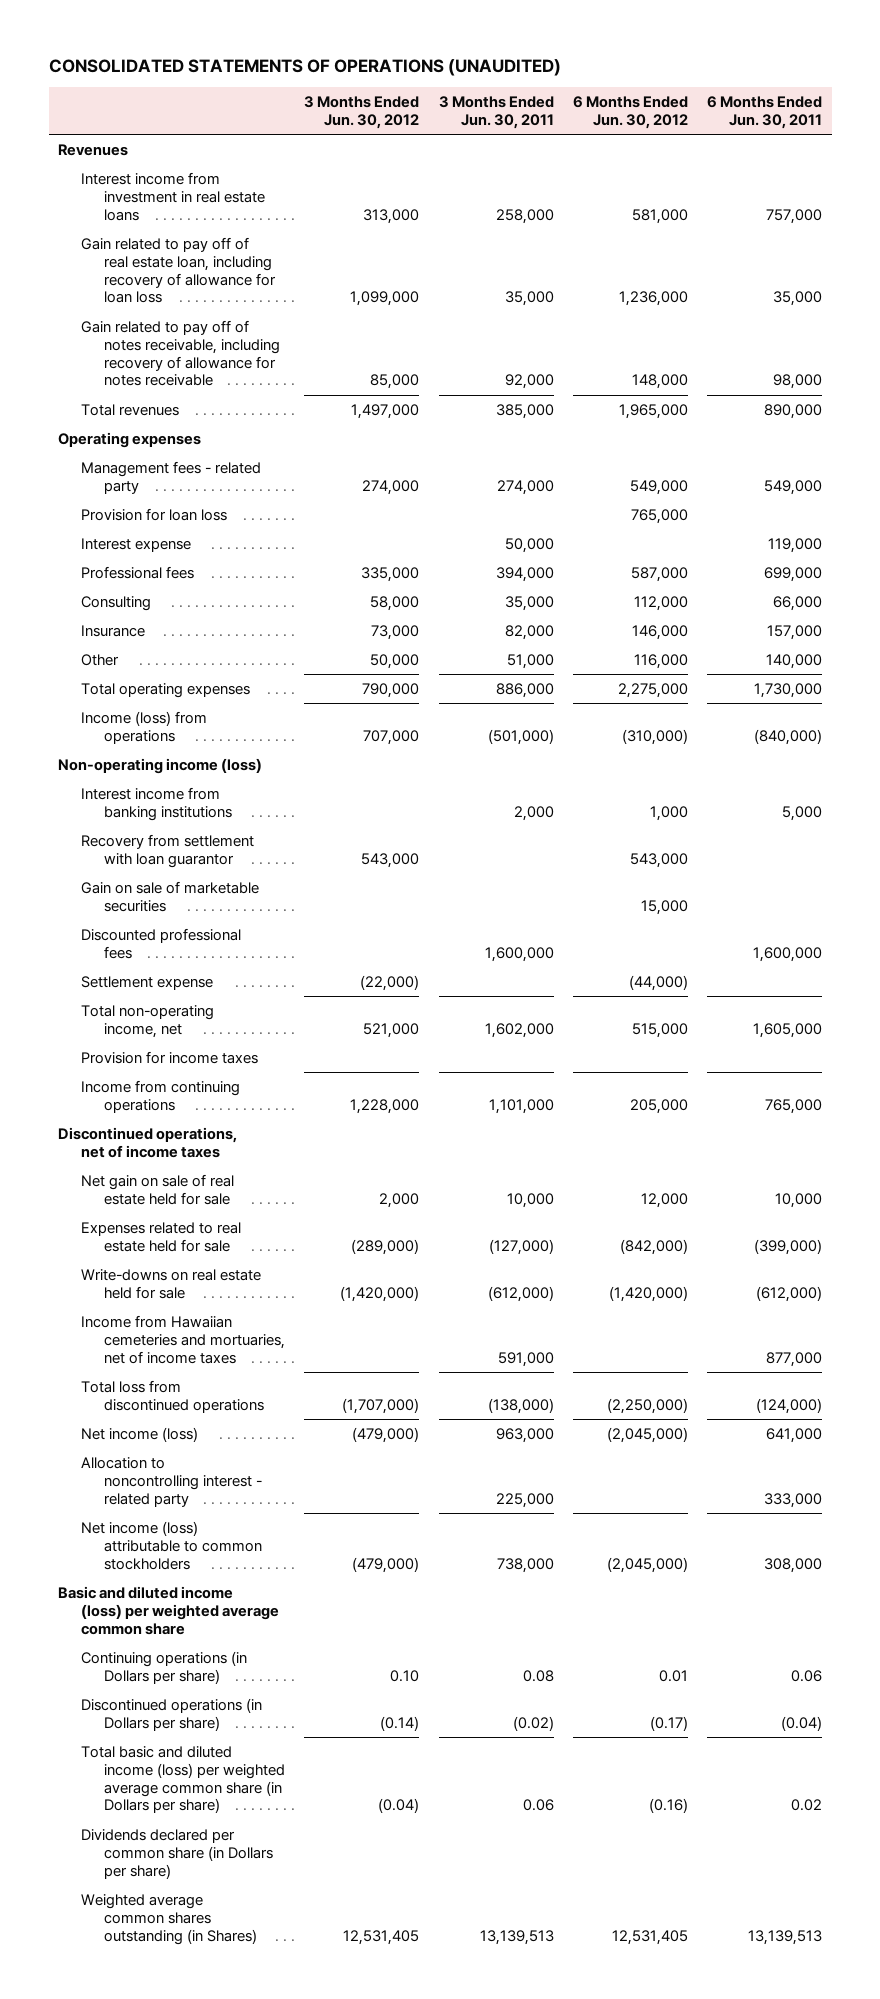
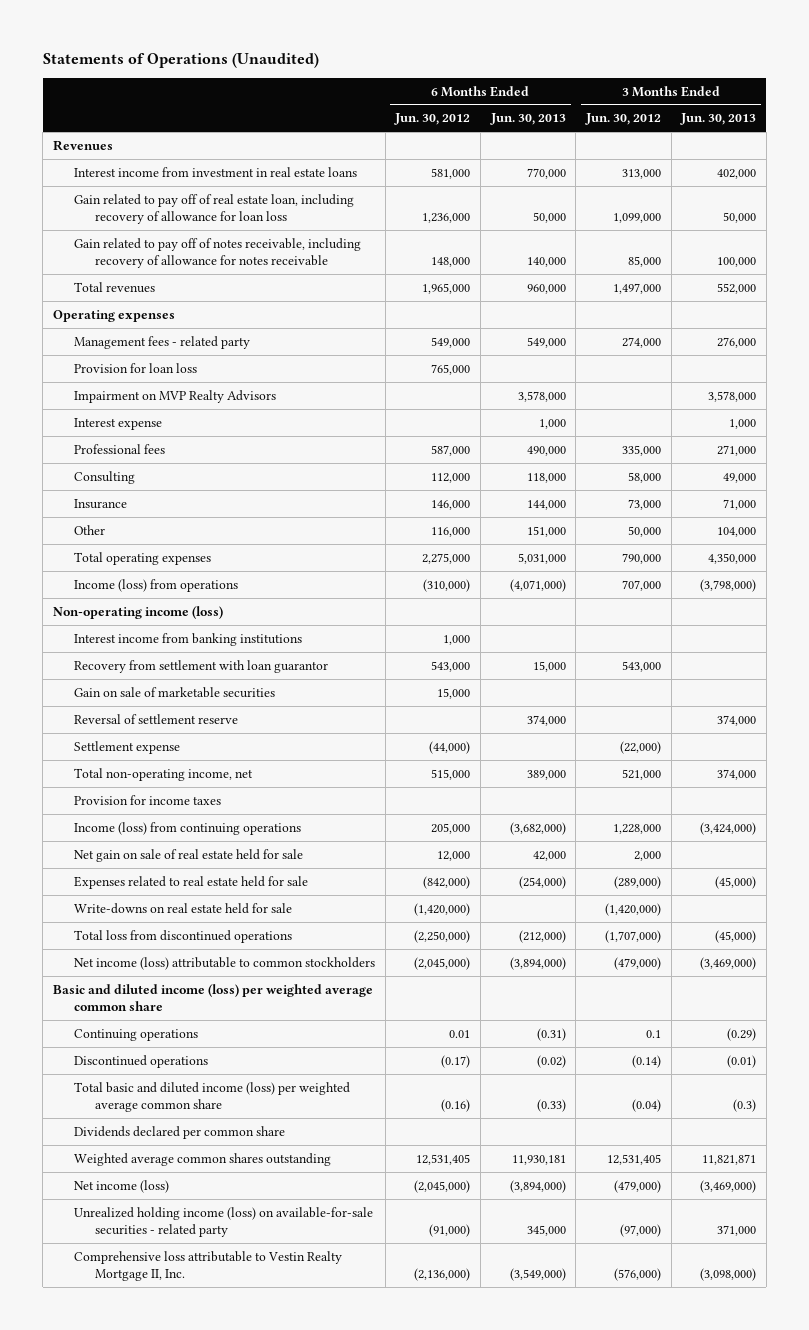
[48,58,561,76] CONSOLIDATED STATEMENTS OF OPERATIONS (UNAUDITED) -> [42,53,319,69] Statements of Operations (Unaudited)
[438,96,554,129] 3 Months Ended Jun. 30, 2011 -> none
[707,96,823,129] 6 Months Ended Jun. 30, 2011 -> none
none -> [489,113,566,126] Jun. 30, 2013
none -> [680,113,757,126] Jun. 30, 2013
none -> [73,389,276,403] Impairment on MVP Realty Advisors
[81,928,242,959] Discounted professional fees -> none
none -> [73,713,238,724] Reversal of settlement reserve
[58,1127,238,1158] Discontinued operations, net of income taxes -> none
[81,1080,241,1113] Income from continuing operations -> [73,821,301,835] Income (loss) from continuing operations
[81,1315,286,1364] Income from Hawaiian cemeteries and mortuaries, net of income taxes -> none
[81,1457,263,1507] Allocation to noncontrolling interest - related party -> none
[81,1651,248,1684] Continuing operations (in Dollars per share) -> none
none -> [73,1028,198,1041] Continuing operations
[81,1698,263,1731] Discontinued operations (in Dollars per share) -> [73,1054,208,1068] Discontinued operations
[81,1746,286,1814] Total basic and diluted income (loss) per weighted average common share (in Dollars per share) -> [73,1081,350,1112] Total basic and diluted income (loss) per weighted average common share
[81,1829,274,1879] Dividends declared per common share (in Dollars per share) -> [73,1125,285,1139] Dividends declared per common share
[81,1894,258,1945] Weighted average common shares outstanding (in Shares) -> [73,1152,331,1166] Weighted average common shares outstanding
[81,1427,199,1443] Net income (loss) -> [73,1179,169,1193] Net income (loss)
none -> [73,1206,373,1237] Unrealized holding income (loss) on available-for-sale securities - related party
none -> [73,1250,342,1281] Comprehensive loss attributable to Vestin Realty Mortgage II, Inc.

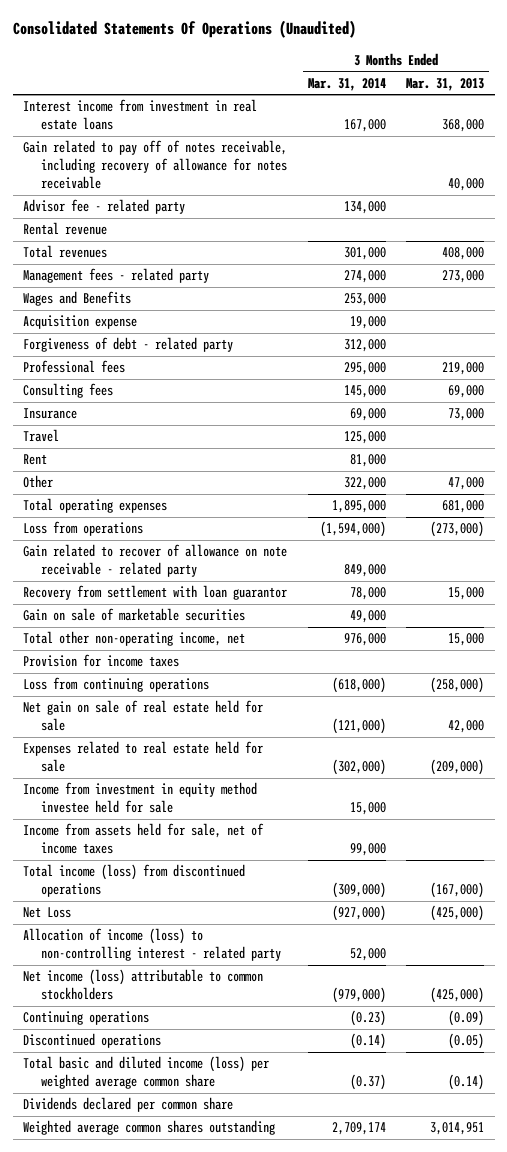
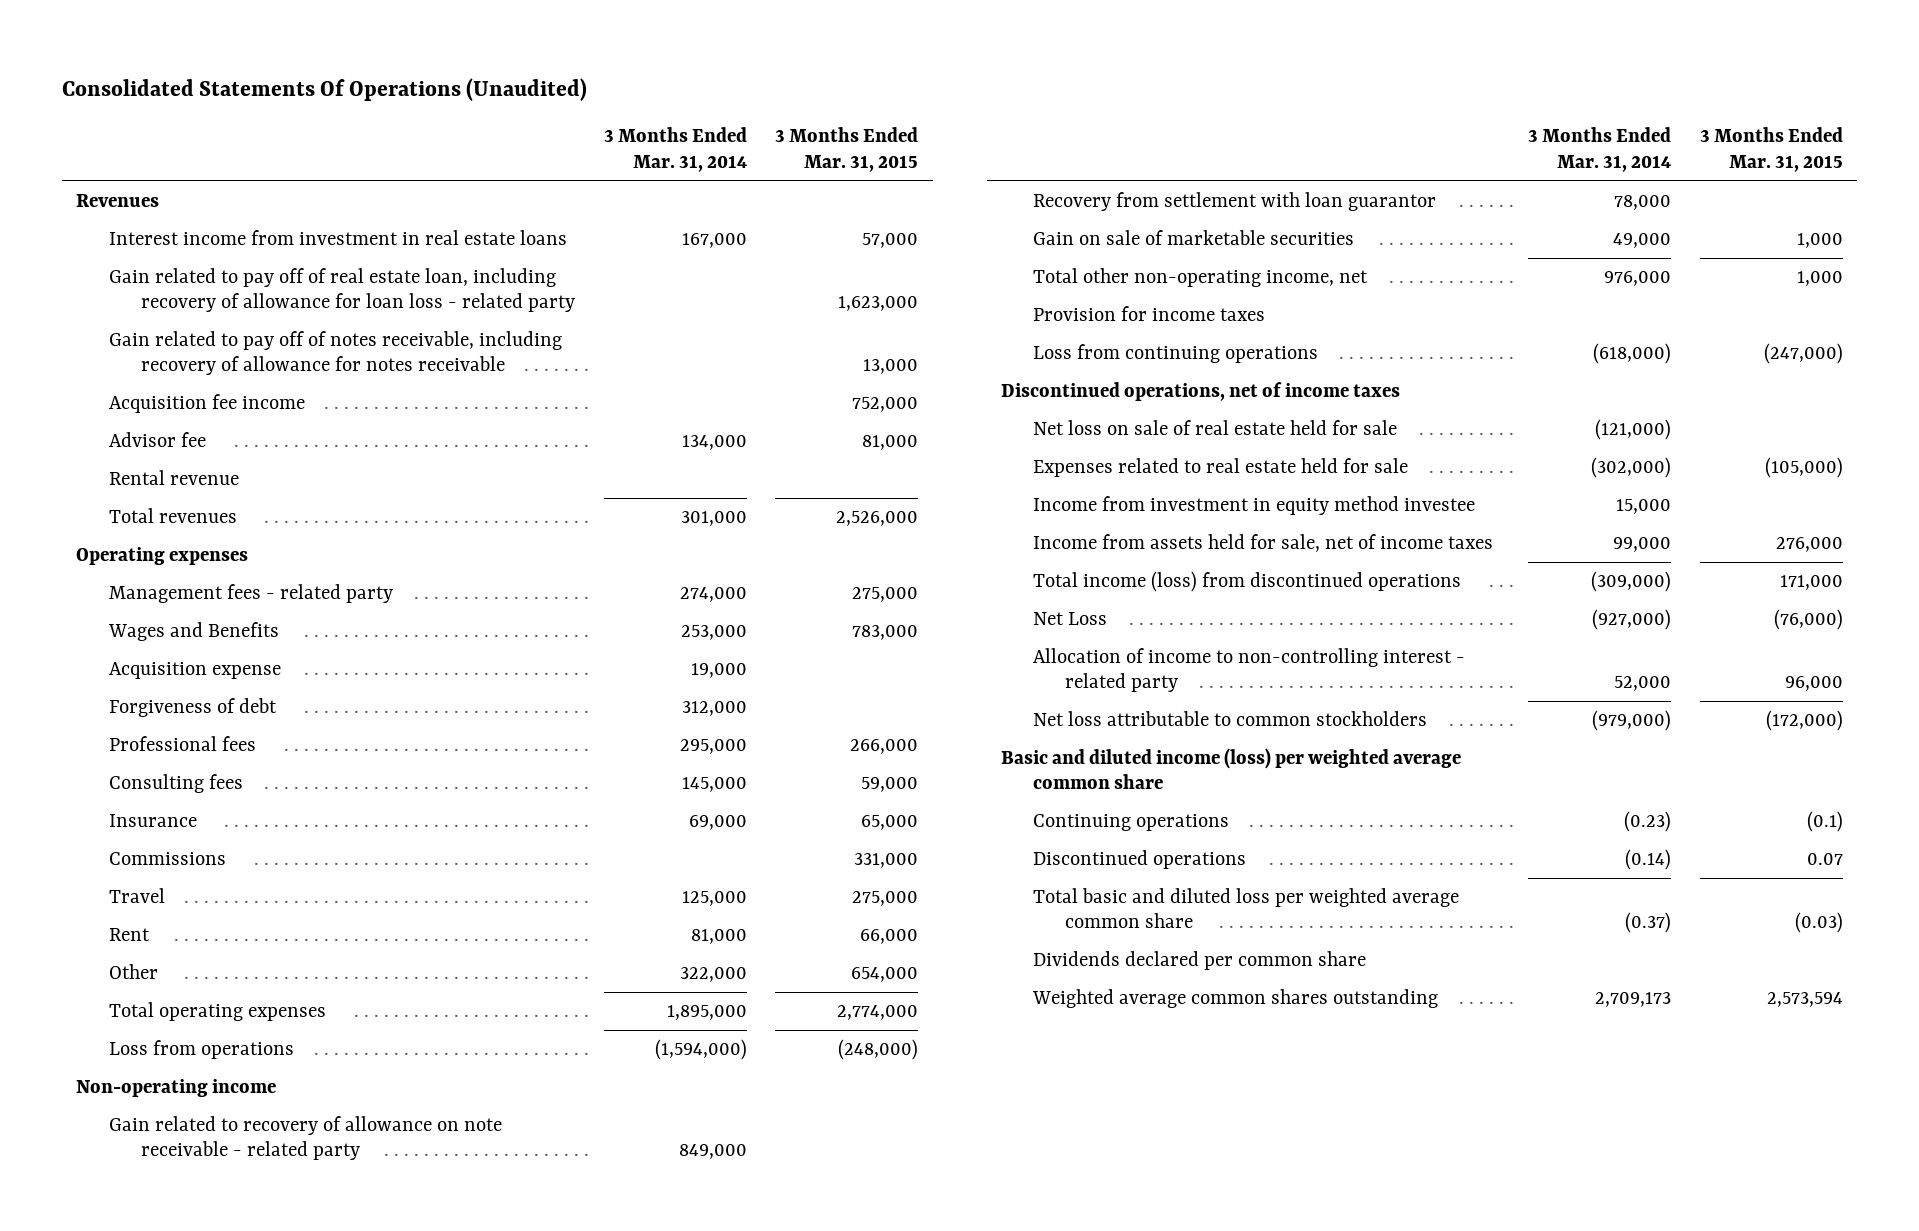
[406,77,485,91] Mar. 31, 2013 -> none
none -> [775,127,919,172] 3 Months Ended Mar. 31, 2015
none -> [76,194,160,208] Revenues
none -> [108,268,576,313] Gain related to pay off of real estate loan, including recovery of allowance for loan loss - related party
none -> [108,394,305,414] Acquisition fee income
[23,199,186,215] Advisor fee - related party -> [108,432,206,448] Advisor fee
none -> [76,547,249,566] Operating expenses
[23,337,234,353] Forgiveness of debt - related party -> [108,698,277,718] Forgiveness of debt
none -> [108,852,226,866] Commissions
none -> [76,1079,277,1098] Non-operating income
[23,544,288,578] Gain related to recover of allowance on note receivable - related party -> [108,1116,502,1161] Gain related to recovery of allowance on note receivable - related party
none -> [1000,382,1400,402] Discontinued operations, net of income taxes
[23,700,264,732] Net gain on sale of real estate held for sale -> [1033,420,1398,436] Net loss on sale of real estate held for sale
[23,782,258,814] Income from investment in equity method investee held for sale -> [1033,496,1476,516] Income from investment in equity method investee
[23,928,282,962] Allocation of income (loss) to non-controlling interest - related party -> [1033,648,1466,693] Allocation of income to non-controlling interest - related party
[23,969,264,1001] Net income (loss) attributable to common stockholders -> [1033,711,1428,727] Net loss attributable to common stockholders
none -> [1000,748,1461,790] Basic and diluted income (loss) per weighted average common share
[23,1056,270,1090] Total basic and diluted income (loss) per weighted average common share -> [1033,888,1460,929] Total basic and diluted loss per weighted average common share
[331,1122,386,1136] 2,709,174 -> [1595,992,1672,1008] 2,709,173

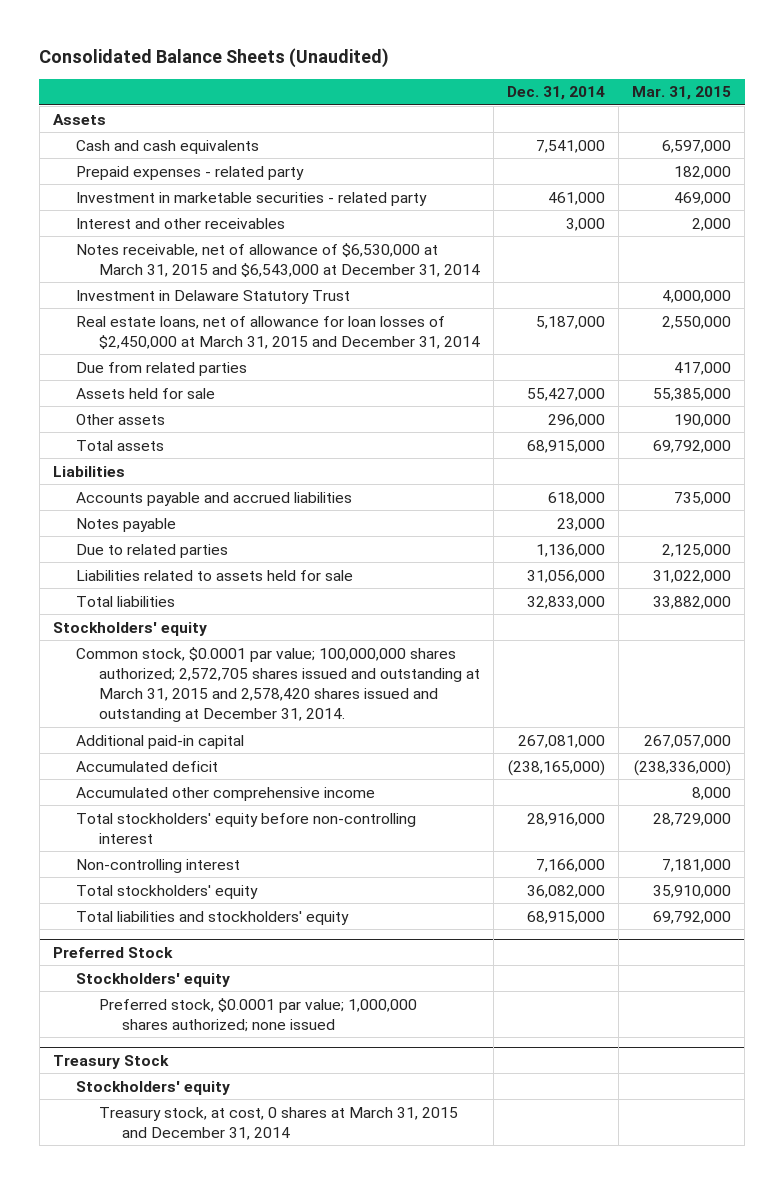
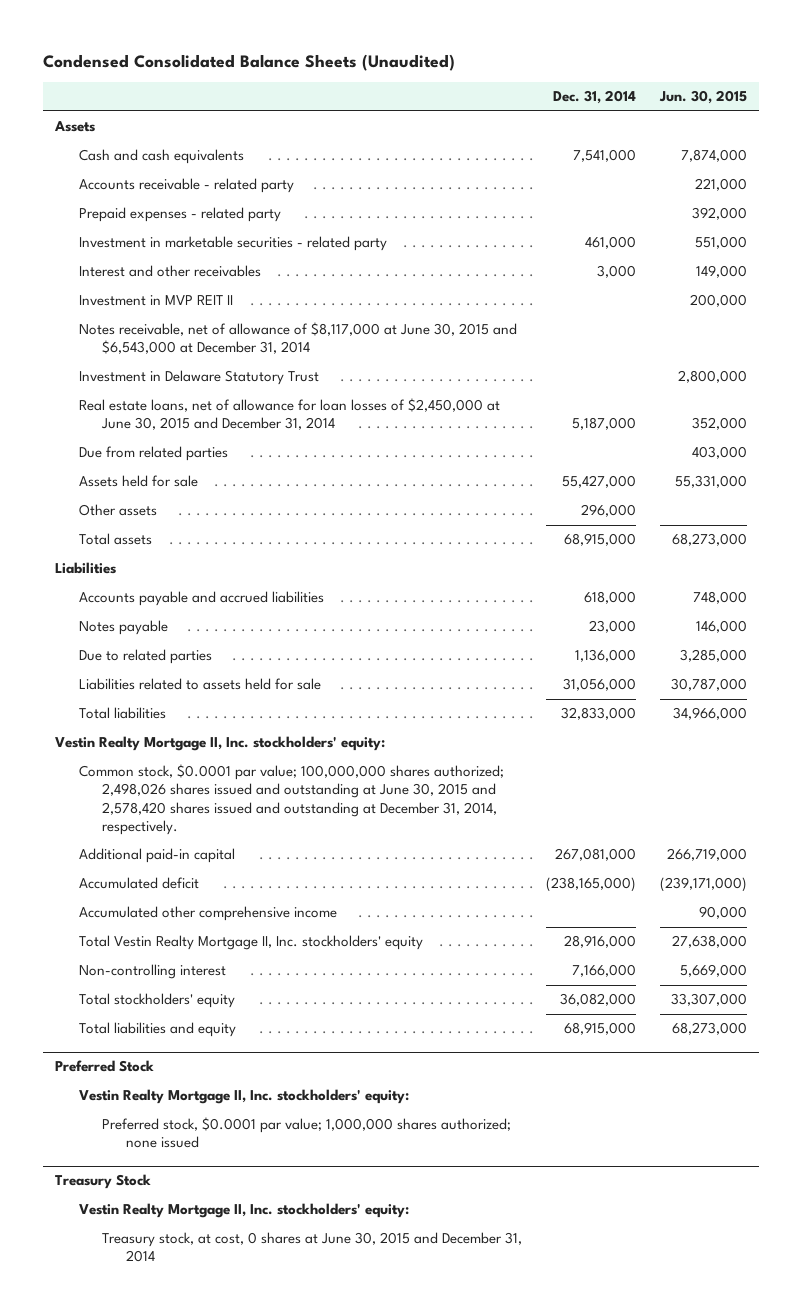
[39,48,390,69] Consolidated Balance Sheets (Unaudited) -> [43,53,456,71] Condensed Consolidated Balance Sheets (Unaudited)
[632,86,732,101] Mar. 31, 2015 -> none
none -> [659,90,748,105] Jun. 30, 2015
none -> [78,178,294,194] Accounts receivable - related party
none -> [78,295,233,307] Investment in MVP REIT II
[75,242,480,277] Notes receivable, net of allowance of $6,530,000 at March 31, 2015 and $6,543,000 at December 31, 2014 -> [78,322,517,355] Notes receivable, net of allowance of $8,117,000 at June 30, 2015 and $6,543,000 at December 31, 2014
[75,315,480,349] Real estate loans, net of allowance for loan losses of $2,450,000 at March 31, 2015 and December 31, 2014 -> [78,398,500,431] Real estate loans, net of allowance for loan losses of $2,450,000 at June 30, 2015 and December 31, 2014
[52,621,207,636] Stockholders' equity -> none
none -> [55,736,386,752] Vestin Realty Mortgage II, Inc. stockholders' equity:
[75,646,480,722] Common stock, $0.0001 par value; 100,000,000 shares authorized; 2,572,705 shares issued and outstanding at March 31, 2015 and 2,578,420 shares issued and outstanding at December 31, 2014. -> [78,764,504,835] Common stock, $0.0001 par value; 100,000,000 shares authorized; 2,498,026 shares issued and outstanding at June 30, 2015 and 2,578,420 shares issued and outstanding at December 31, 2014, respectively.
[75,812,416,844] Total stockholders' equity before non-controlling interest -> [78,935,423,951] Total Vestin Realty Mortgage II, Inc. stockholders' equity
[75,910,349,925] Total liabilities and stockholders' equity -> [78,1022,236,1038] Total liabilities and equity
[75,972,230,987] Stockholders' equity -> none
none -> [78,1089,409,1105] Vestin Realty Mortgage II, Inc. stockholders' equity:
[75,1080,230,1095] Stockholders' equity -> none
none -> [78,1203,409,1219] Vestin Realty Mortgage II, Inc. stockholders' equity:
[98,1106,458,1140] Treasury stock, at cost, 0 shares at March 31, 2015 and December 31, 2014 -> [102,1232,523,1263] Treasury stock, at cost, 0 shares at June 30, 2015 and December 31, 2014

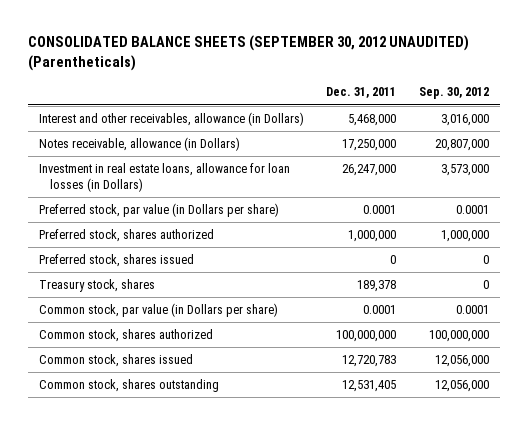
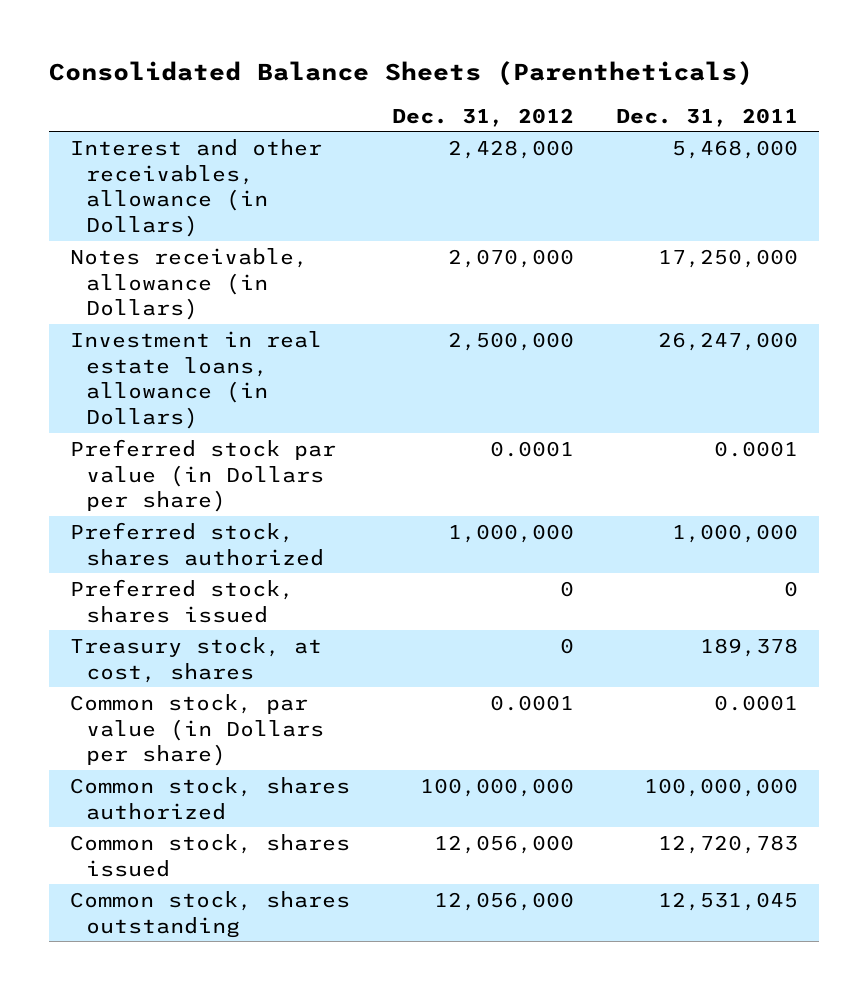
[27,35,469,71] CONSOLIDATED BALANCE SHEETS (SEPTEMBER 30, 2012 UNAUDITED) (Parentheticals) -> [49,61,754,87] Consolidated Balance Sheets (Parentheticals)
[418,87,489,100] Sep. 30, 2012 -> none
none -> [391,107,574,127] Dec. 31, 2012
[39,163,291,193] Investment in real estate loans, allowance for loan losses (in Dollars) -> [70,330,323,430] Investment in real estate loans, allowance (in Dollars)
[39,203,280,218] Preferred stock, par value (in Dollars per share) -> [70,438,337,513] Preferred stock par value (in Dollars per share)
[39,279,156,293] Treasury stock, shares -> [70,636,323,683] Treasury stock, at cost, shares
[342,380,397,393] 12,531,405 -> [657,891,798,911] 12,531,045

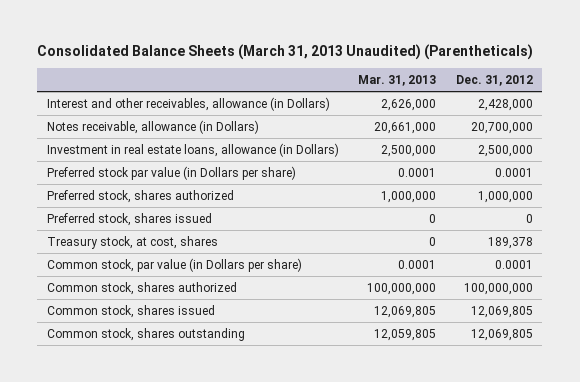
[49,61,754,87] Consolidated Balance Sheets (Parentheticals) -> [37,43,534,60] Consolidated Balance Sheets (March 31, 2013 Unaudited) (Parentheticals)
[615,107,798,127] Dec. 31, 2011 -> none
none -> [358,74,437,86] Mar. 31, 2013
[447,248,574,268] 2,070,000 -> [470,121,533,134] 20,700,000
[559,637,574,654] 0 -> [487,236,533,249] 189,378
[433,834,574,854] 12,056,000 -> [470,305,533,318] 12,069,805
[433,891,574,911] 12,056,000 -> [470,328,533,341] 12,069,805

